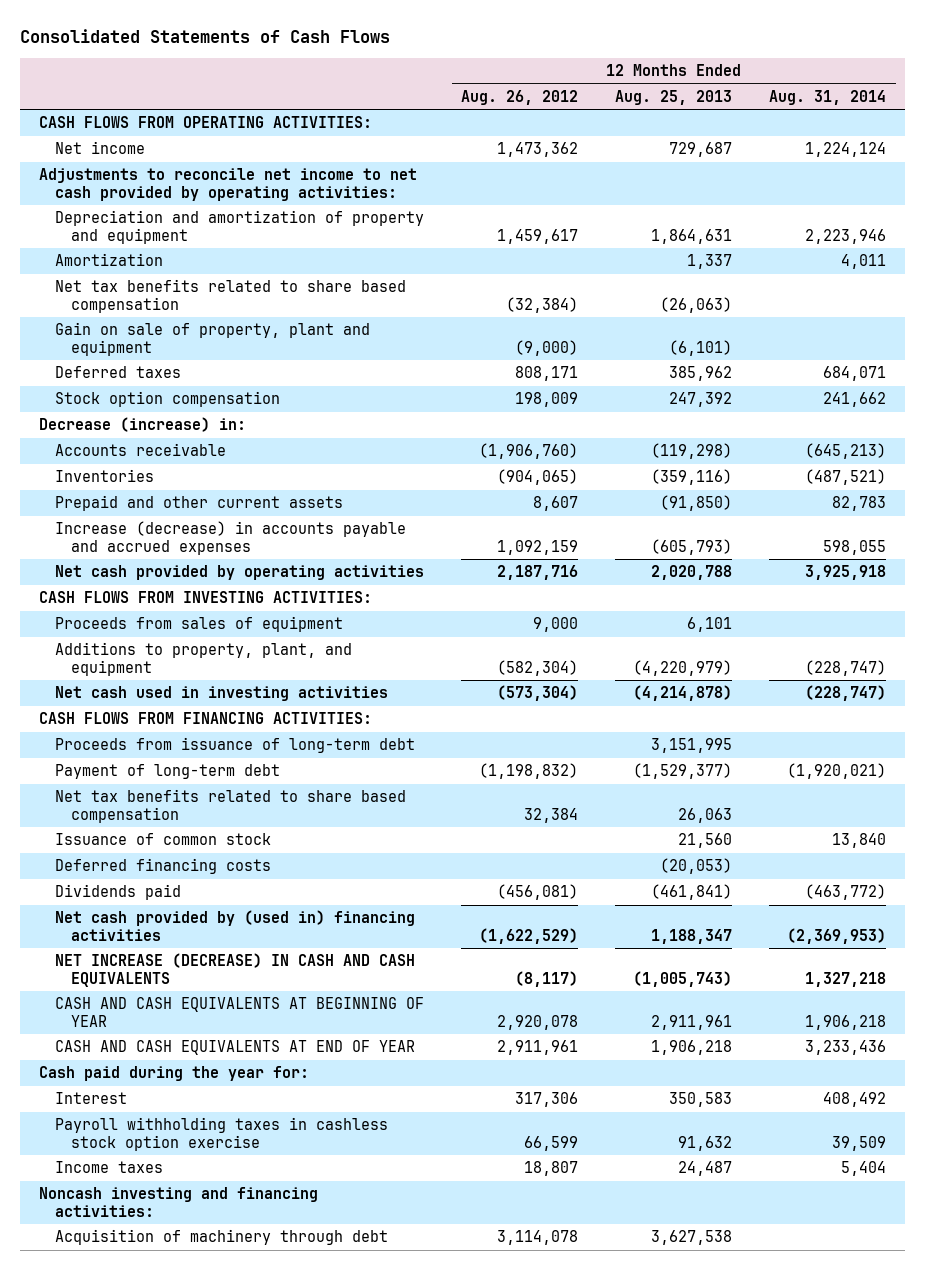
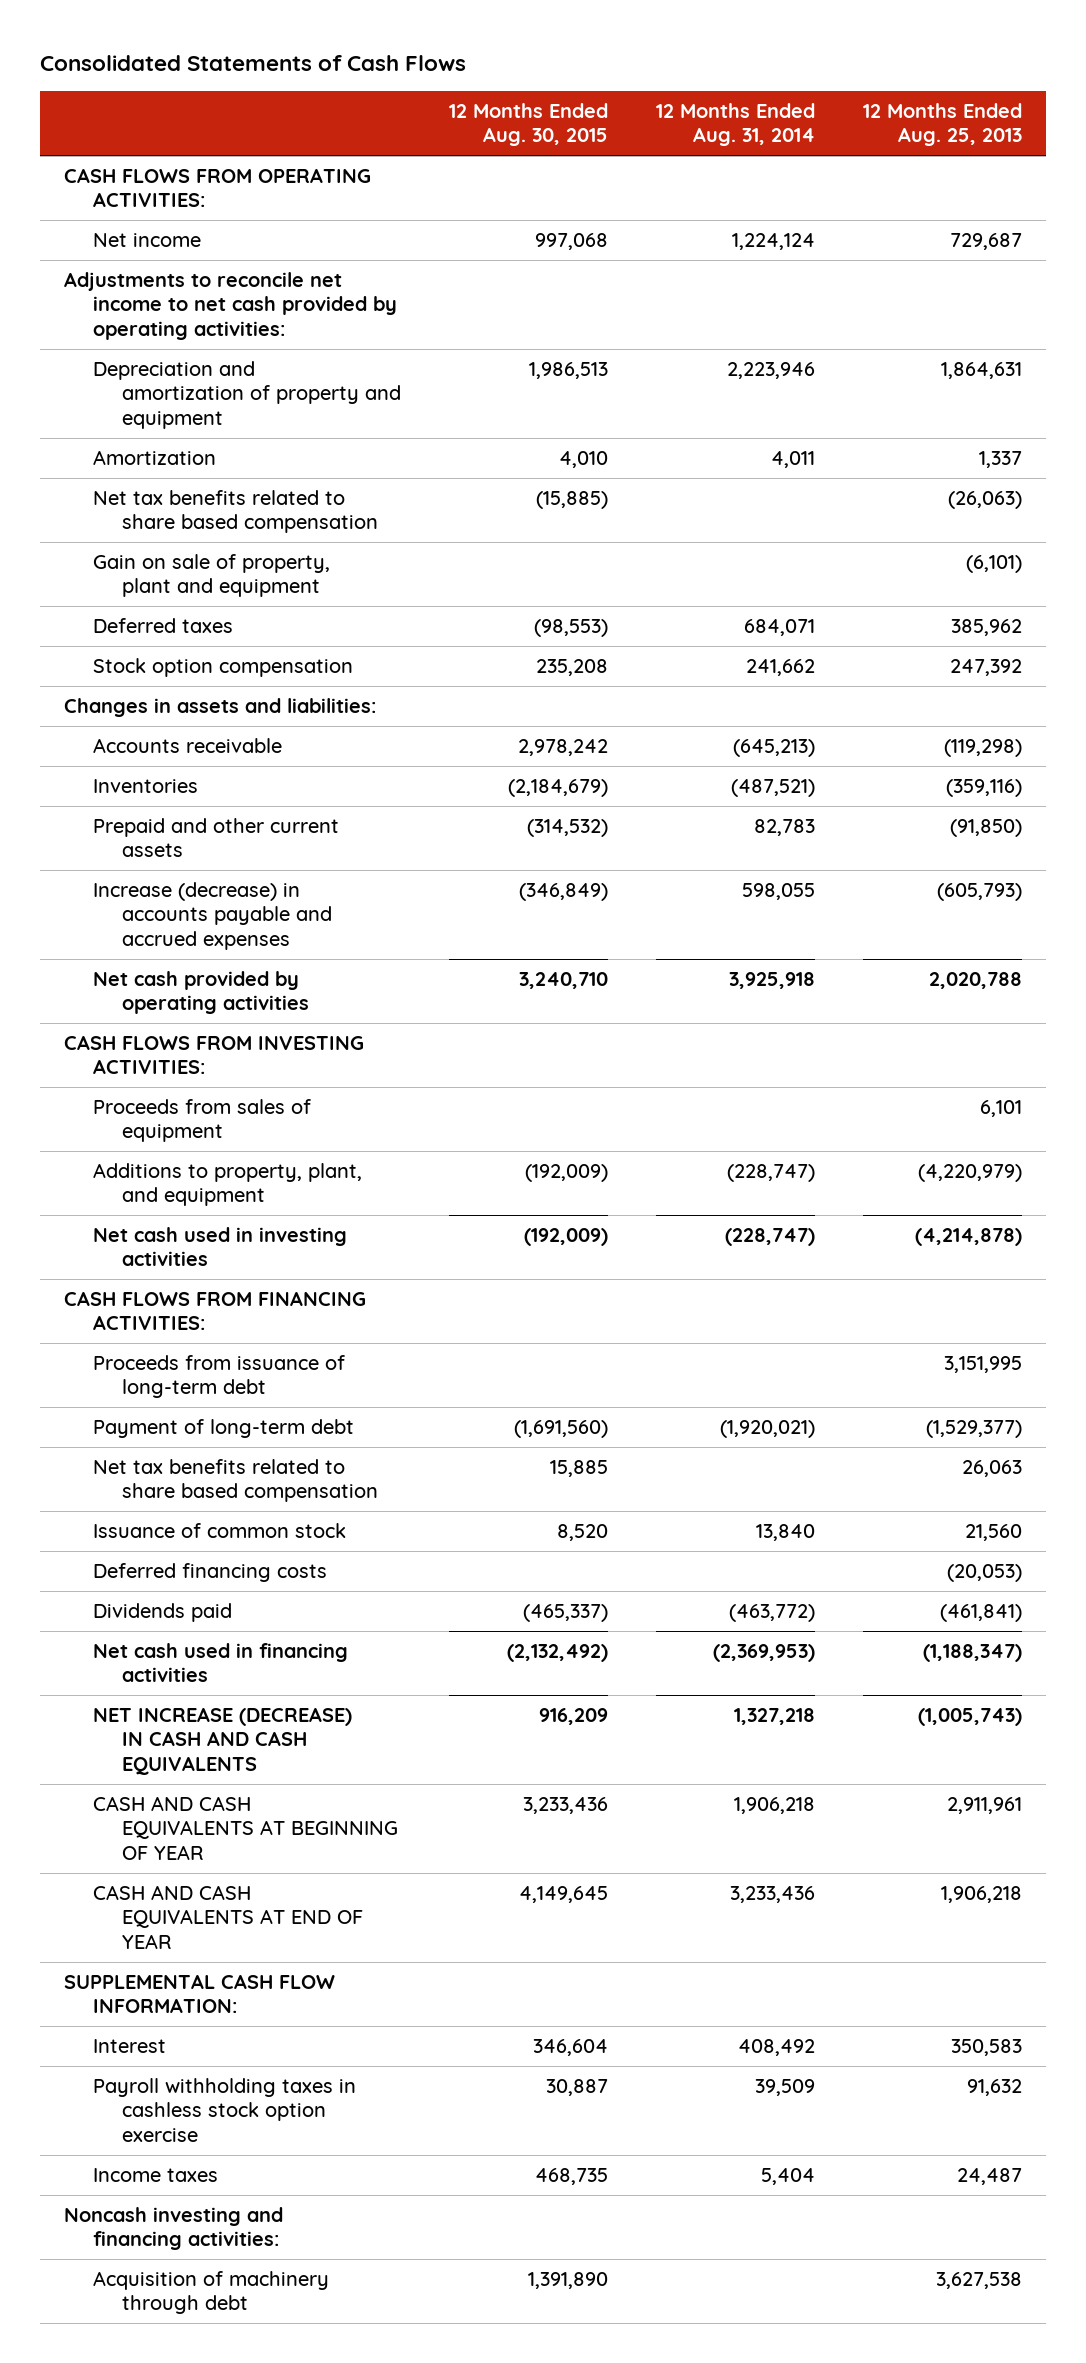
[461,89,579,105] Aug. 26, 2012 -> none
none -> [448,102,608,147] 12 Months Ended Aug. 30, 2015
[38,417,246,433] Decrease (increase) in: -> none
none -> [64,697,377,717] Changes in assets and liabilities:
[55,910,416,941] Net cash provided by (used in) financing activities -> [93,1642,349,1683] Net cash used in financing activities
[651,928,733,944] 1,188,347 -> [922,1643,1022,1662] (1,188,347)
[38,1066,309,1082] Cash paid during the year for: -> none
none -> [64,1973,336,2014] SUPPLEMENTAL CASH FLOW INFORMATION:

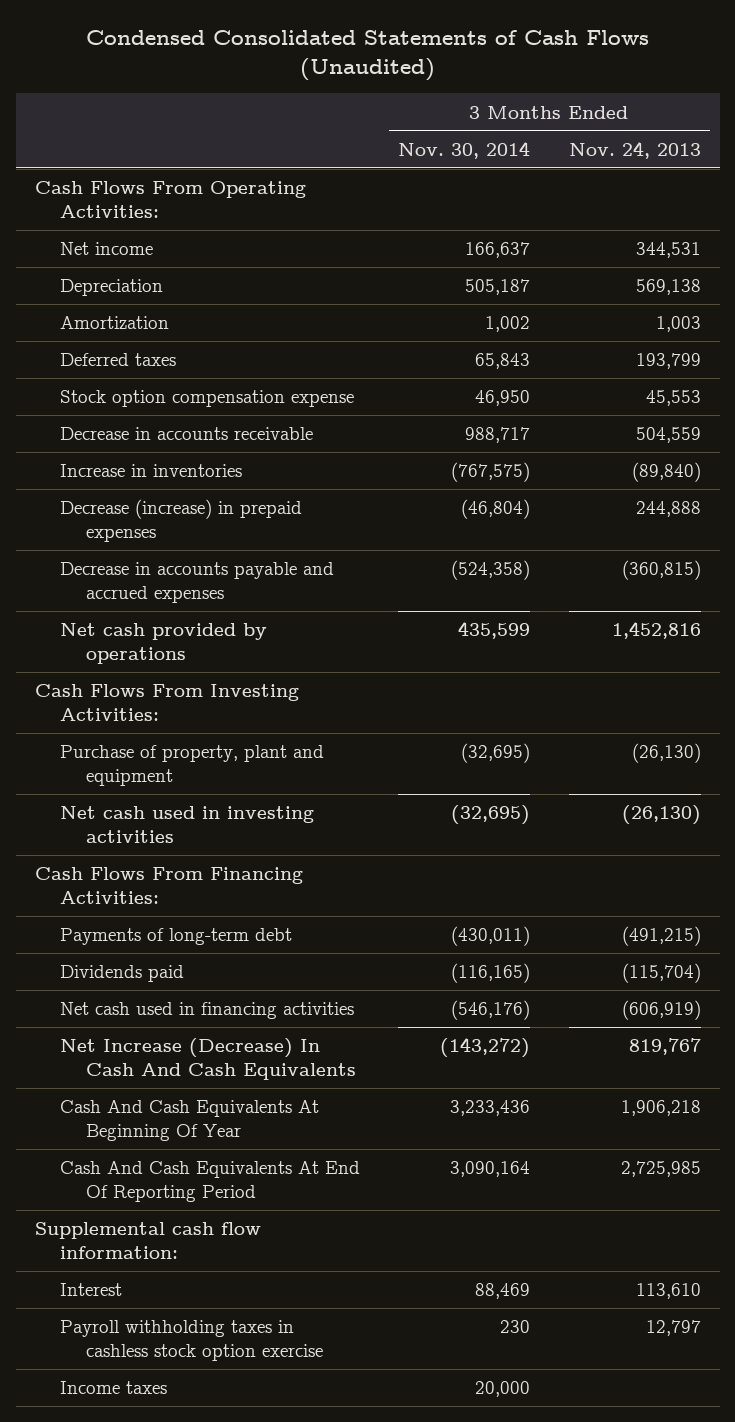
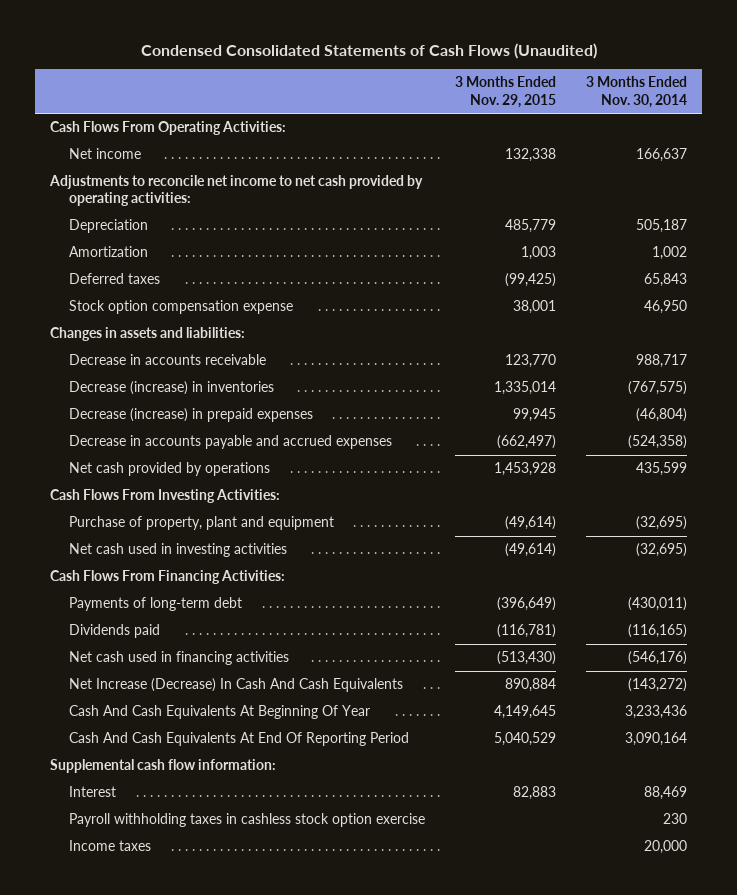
[568,140,701,159] Nov. 24, 2013 -> none
none -> [455,76,557,108] 3 Months Ended Nov. 29, 2015
none -> [48,175,423,207] Adjustments to reconcile net income to net cash provided by operating activities:
none -> [49,327,245,342] Changes in assets and liabilities:
[60,464,243,478] Increase in inventories -> [68,381,274,396] Decrease (increase) in inventories

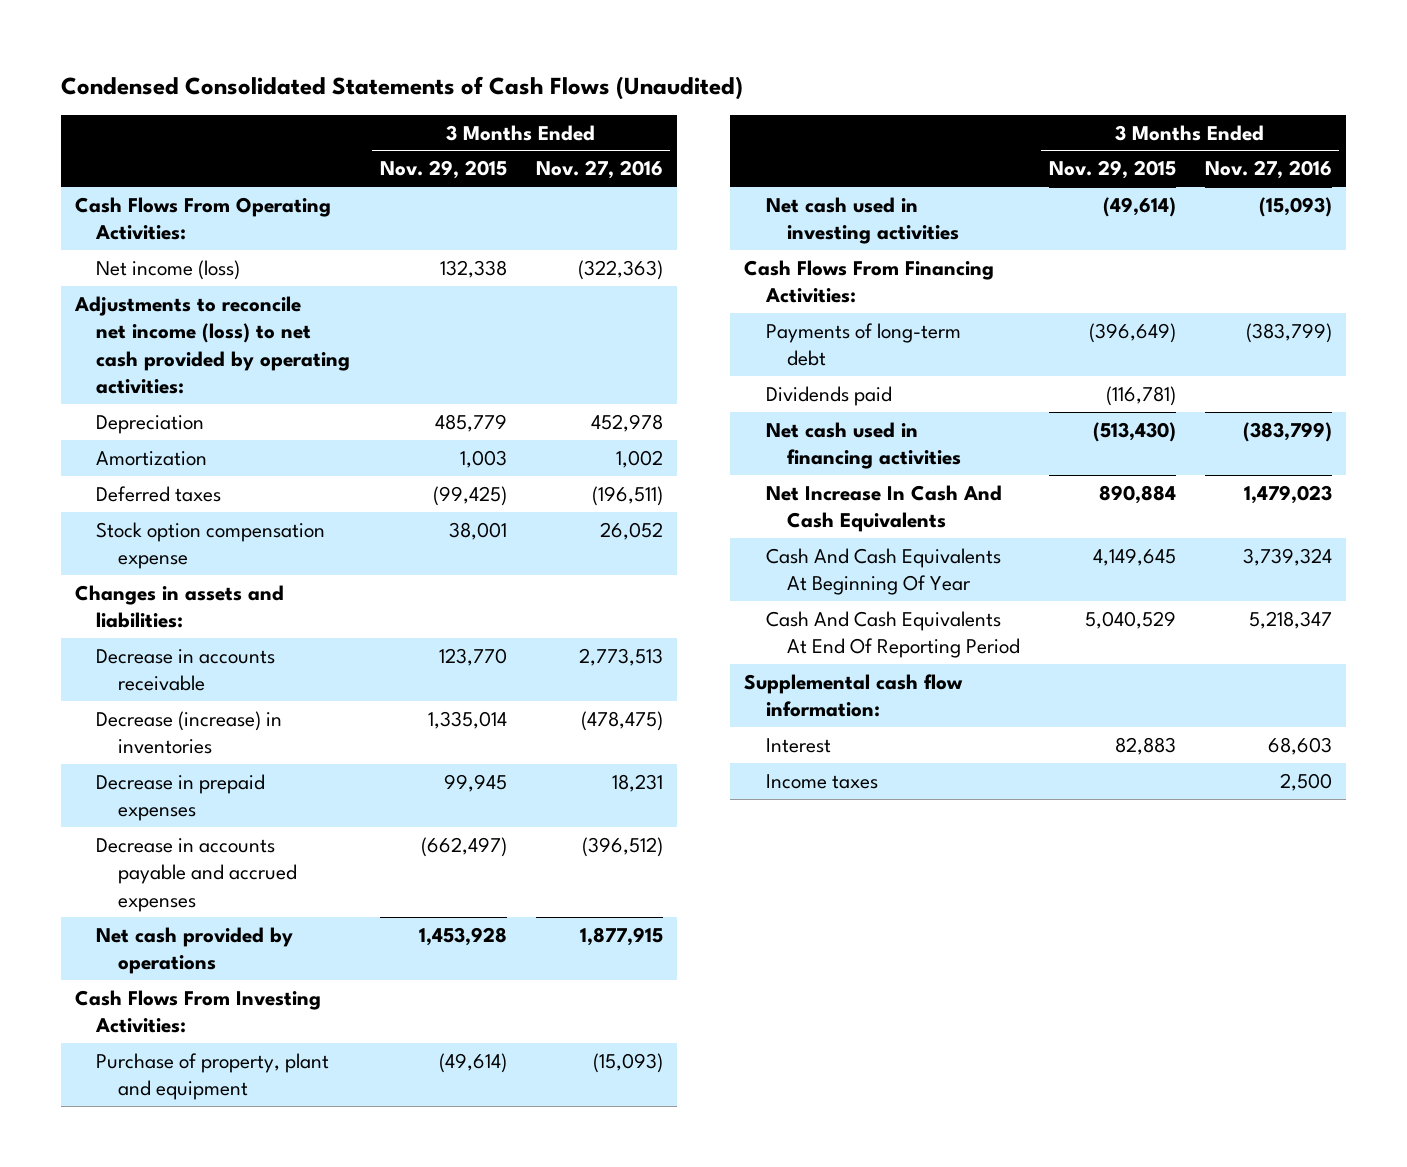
[586,76,688,108] 3 Months Ended Nov. 30, 2014 -> none
none -> [535,160,663,180] Nov. 27, 2016
[68,148,141,160] Net income -> [96,259,241,280] Net income (loss)
[48,175,423,207] Adjustments to reconcile net income to net cash provided by operating activities: -> [74,295,351,394] Adjustments to reconcile net income (loss) to net cash provided by operating activities:
[68,408,313,423] Decrease (increase) in prepaid expenses -> [96,773,266,822] Decrease in prepaid expenses
[68,678,403,693] Net Increase (Decrease) In Cash And Cash Equivalents -> [765,484,1002,533] Net Increase In Cash And Cash Equivalents
[68,813,425,828] Payroll withholding taxes in cashless stock option exercise -> none

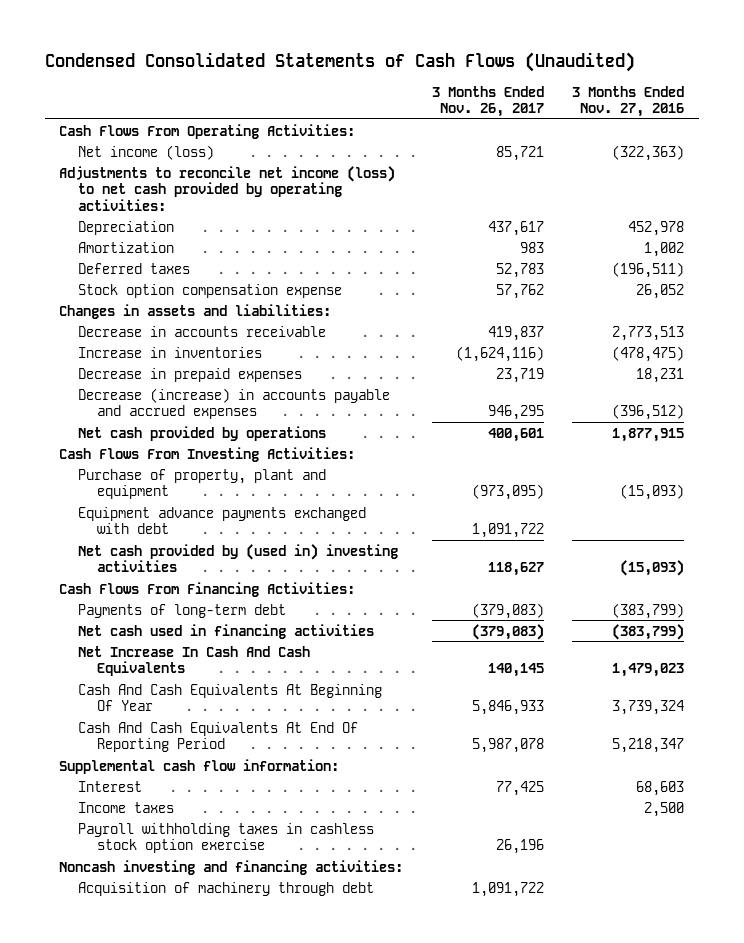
[379,160,507,180] Nov. 29, 2015 -> none
none -> [431,85,544,118] 3 Months Ended Nov. 26, 2017
[96,710,283,755] Decrease (increase) in inventories -> [77,346,262,358] Increase in inventories
[96,837,297,912] Decrease in accounts payable and accrued expenses -> [77,387,390,420] Decrease (increase) in accounts payable and accrued expenses
none -> [77,506,366,535] Equipment advance payments exchanged with debt
[765,196,959,245] Net cash used in investing activities -> [77,543,398,573] Net cash provided by (used in) investing activities
[765,385,892,406] Dividends paid -> none
none -> [77,822,374,854] Payroll withholding taxes in cashless stock option exercise
none -> [59,859,404,875] Noncash investing and financing activities:
none -> [77,881,374,896] Acquisition of machinery through debt

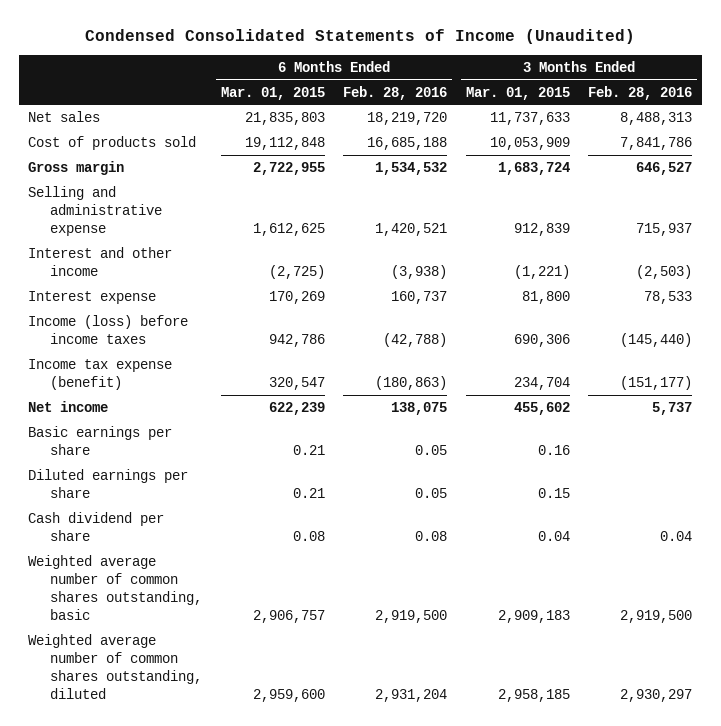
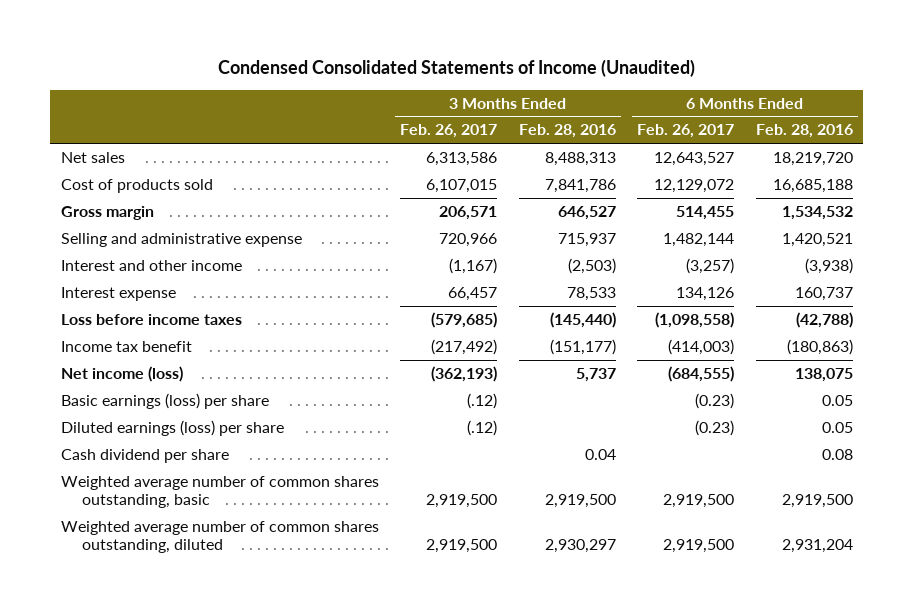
[220,86,325,100] Mar. 01, 2015 -> none
[465,86,570,100] Mar. 01, 2015 -> none
none -> [400,124,498,139] Feb. 26, 2017
none -> [637,124,735,139] Feb. 26, 2017
[28,315,189,345] Income (loss) before income taxes -> [60,313,242,325] Loss before income taxes
[28,359,173,391] Income tax expense (benefit) -> [60,340,192,352] Income tax benefit
[28,401,109,413] Net income -> [60,365,183,382] Net income (loss)
[28,426,173,456] Basic earnings per share -> [60,392,269,409] Basic earnings (loss) per share
[28,469,189,499] Diluted earnings per share -> [60,419,284,436] Diluted earnings (loss) per share

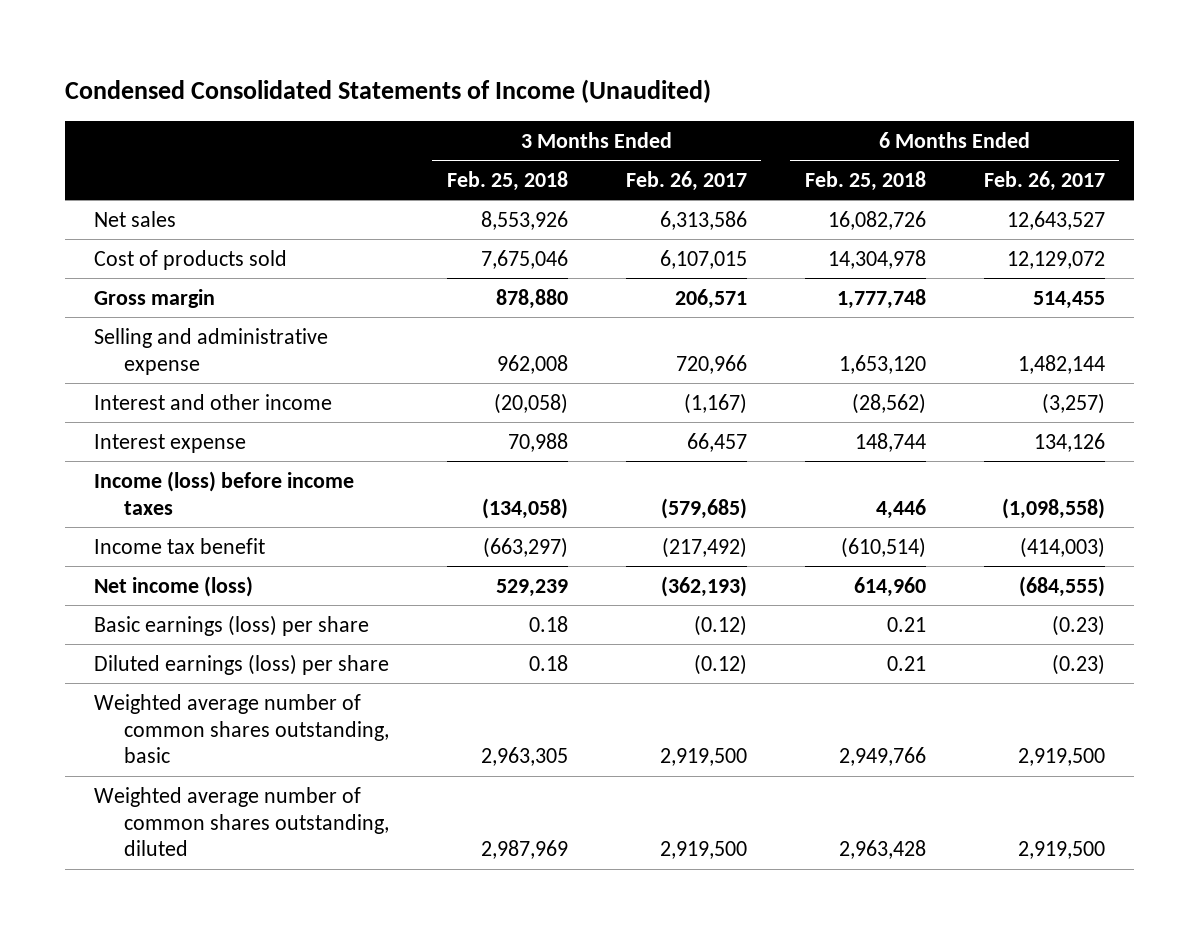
[518,124,616,139] Feb. 28, 2016 -> none
[755,124,853,139] Feb. 28, 2016 -> none
none -> [446,170,568,191] Feb. 25, 2018
none -> [804,170,926,191] Feb. 25, 2018
[60,313,242,325] Loss before income taxes -> [93,470,354,515] Income (loss) before income taxes
[60,448,229,463] Cash dividend per share -> none
[467,392,498,409] (.12) -> [693,614,747,636] (0.12)
[467,419,498,436] (.12) -> [693,653,747,675] (0.12)

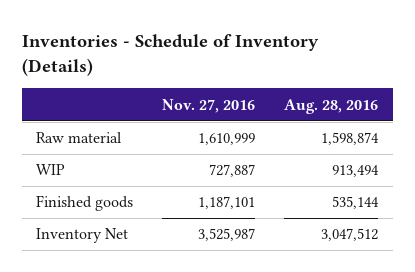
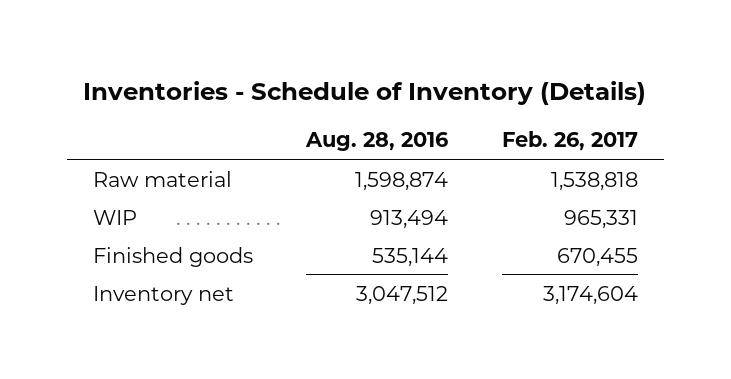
[162,98,256,113] Nov. 27, 2016 -> none
none -> [501,131,638,152] Feb. 26, 2017
[36,228,129,244] Inventory Net -> [93,285,235,305] Inventory net

